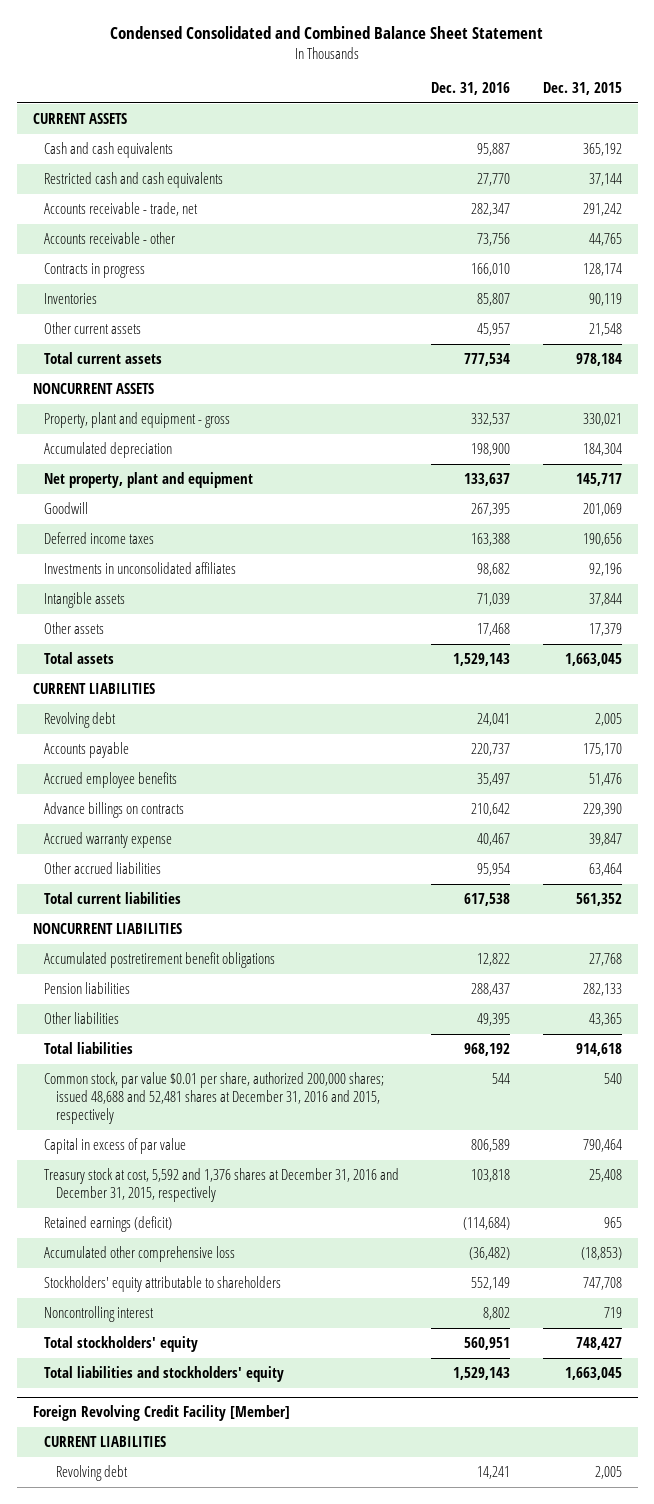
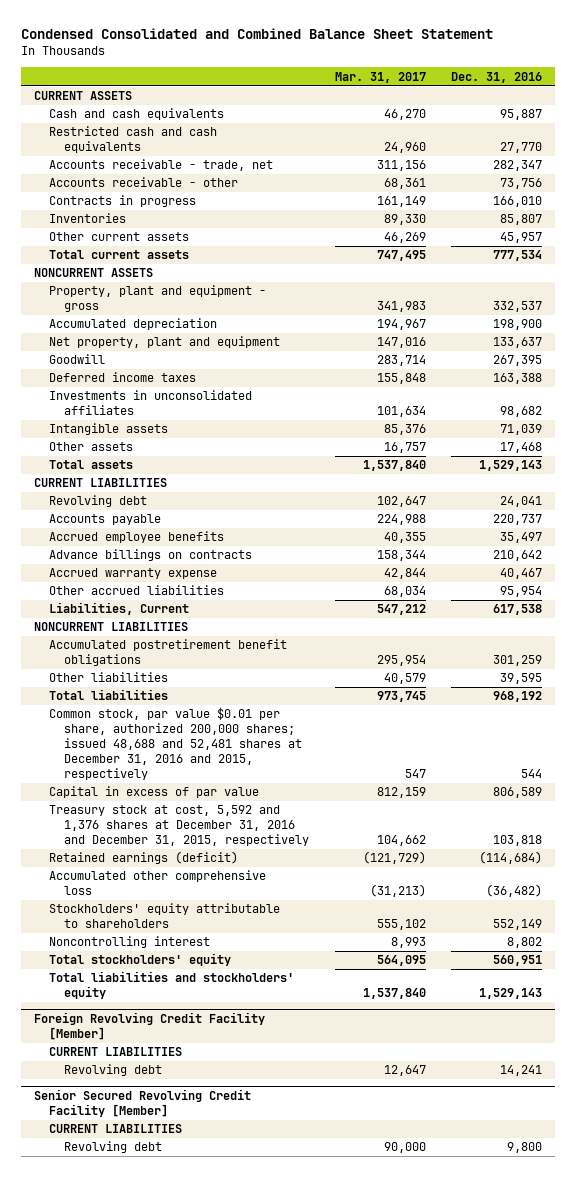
[542,82,622,96] Dec. 31, 2015 -> none
none -> [334,71,426,83] Mar. 31, 2017
[44,891,182,904] Total current liabilities -> [48,602,189,616] Liabilities, Current
[44,981,131,994] Pension liabilities -> none
[477,952,511,966] 12,822 -> [493,655,543,667] 301,259
[477,1012,511,1026] 49,395 -> [500,673,543,685] 39,595
none -> [34,1088,252,1117] Senior Secured Revolving Credit Facility [Member]
none -> [48,1124,182,1134] CURRENT LIABILITIES
none -> [63,1141,162,1154] Revolving debt

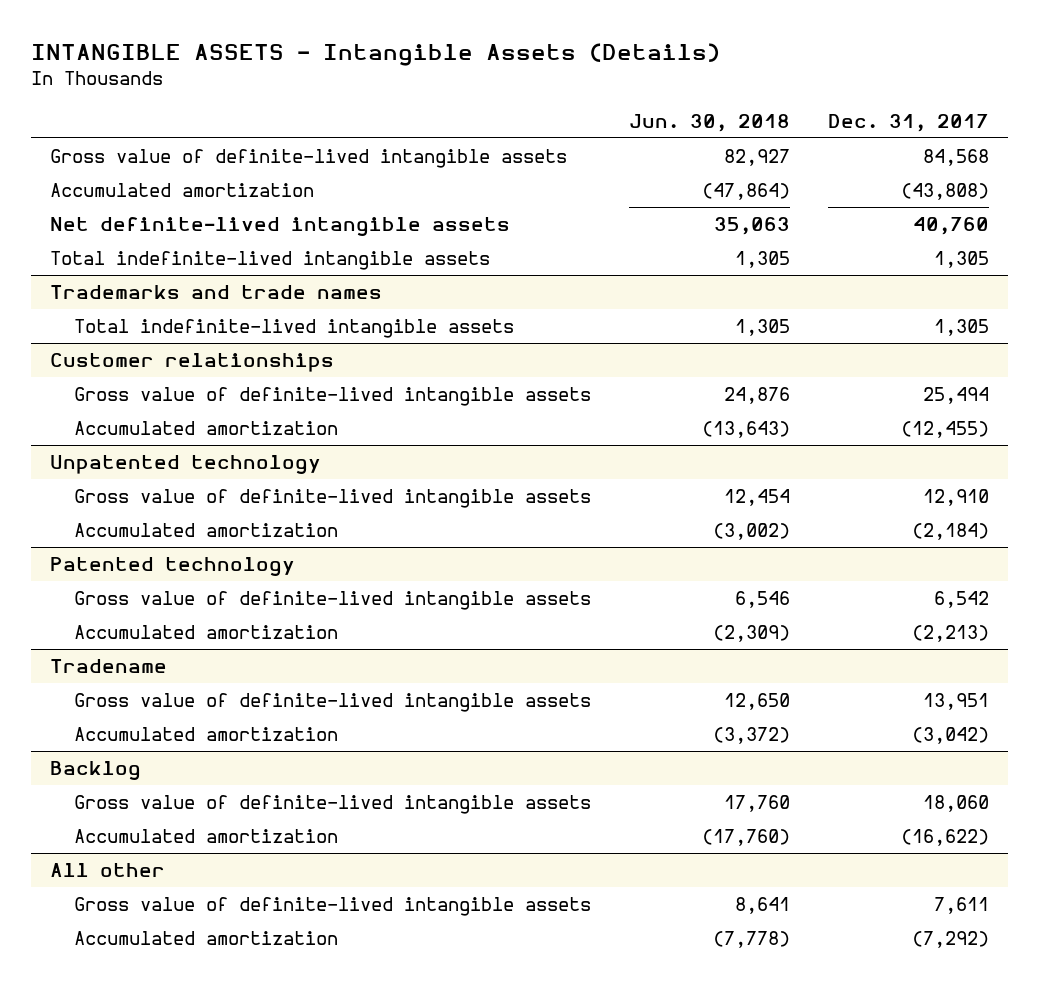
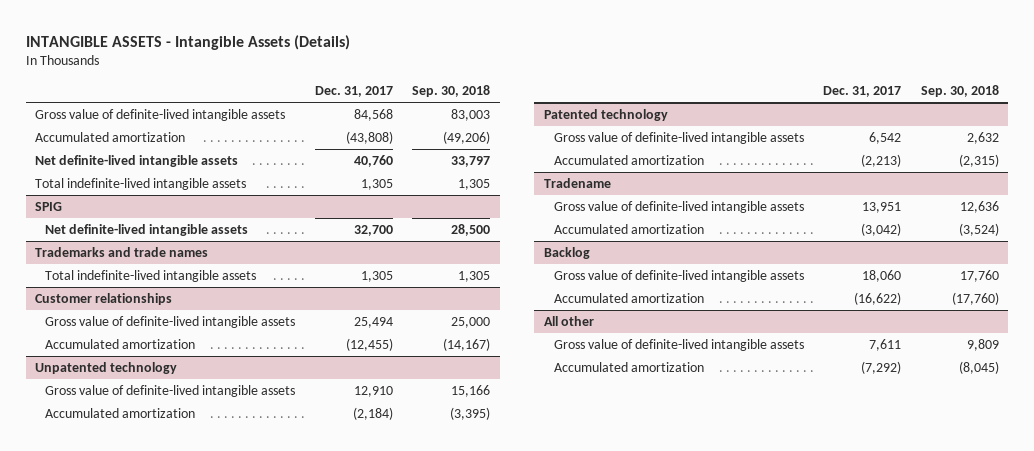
[629,113,791,132] Jun. 30, 2018 -> none
none -> [412,85,491,98] Sep. 30, 2018
none -> [35,201,63,211] SPIG
none -> [45,223,249,236] Net definite-lived intangible assets

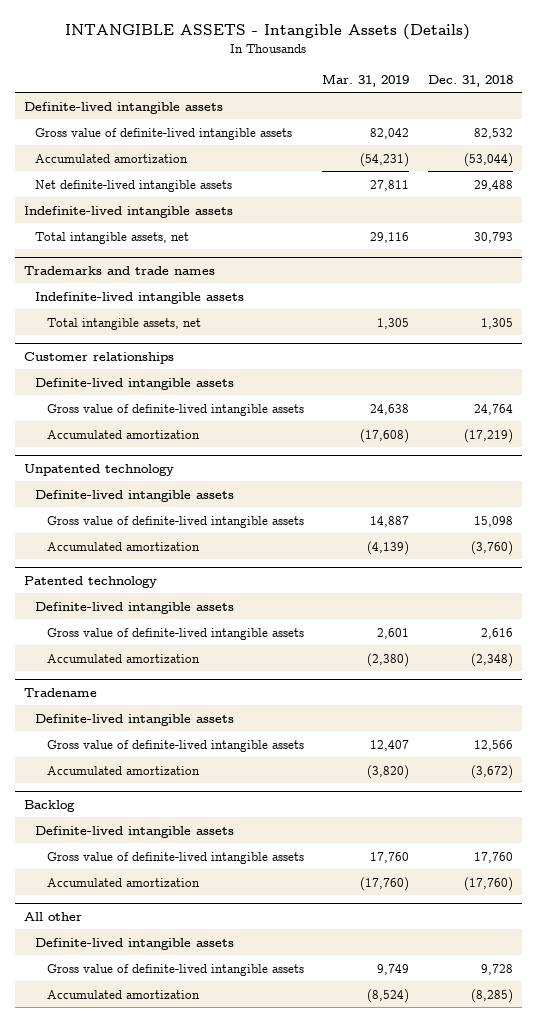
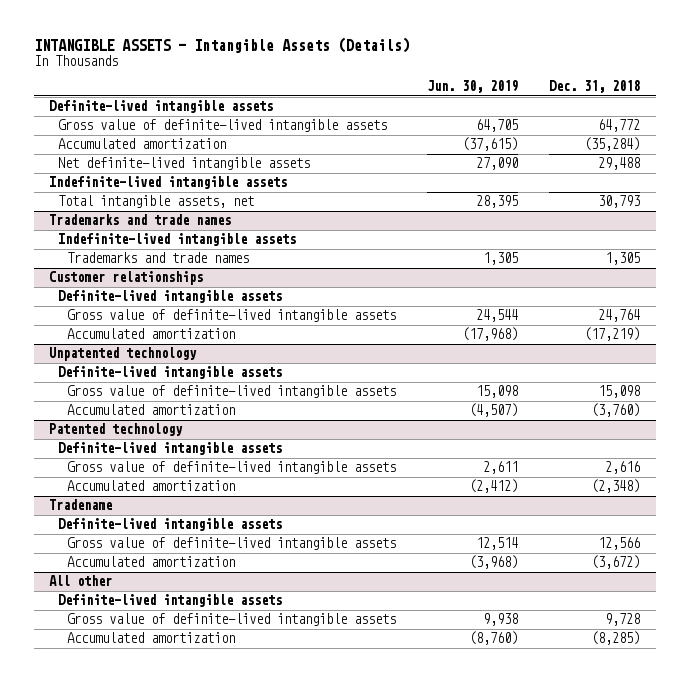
[322,73,410,87] Mar. 31, 2019 -> none
none -> [426,80,518,94] Jun. 30, 2019
[473,127,513,139] 82,532 -> [598,119,641,133] 64,772
[463,152,513,167] (53,044) -> [584,137,641,152] (35,284)
[46,317,201,330] Total intangible assets, net -> [66,252,249,264] Trademarks and trade names
[24,799,76,812] Backlog -> none
[35,825,235,838] Definite-lived intangible assets -> none
[46,851,304,864] Gross value of definite-lived intangible assets -> none
[46,877,200,887] Accumulated amortization -> none

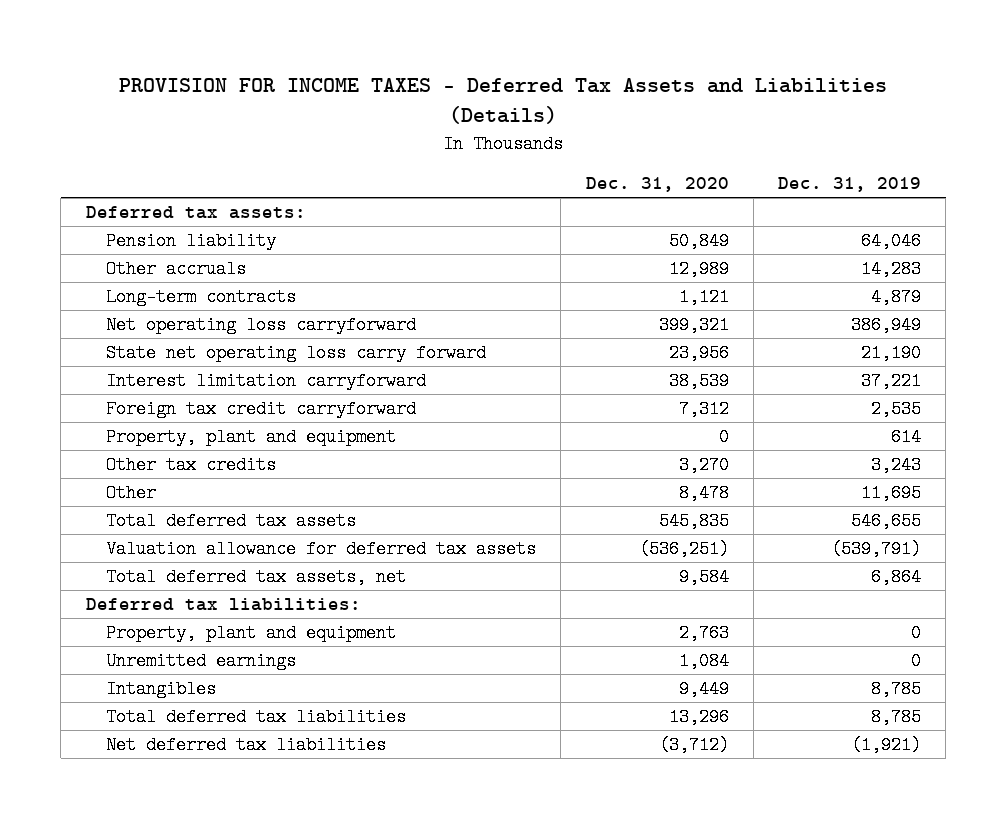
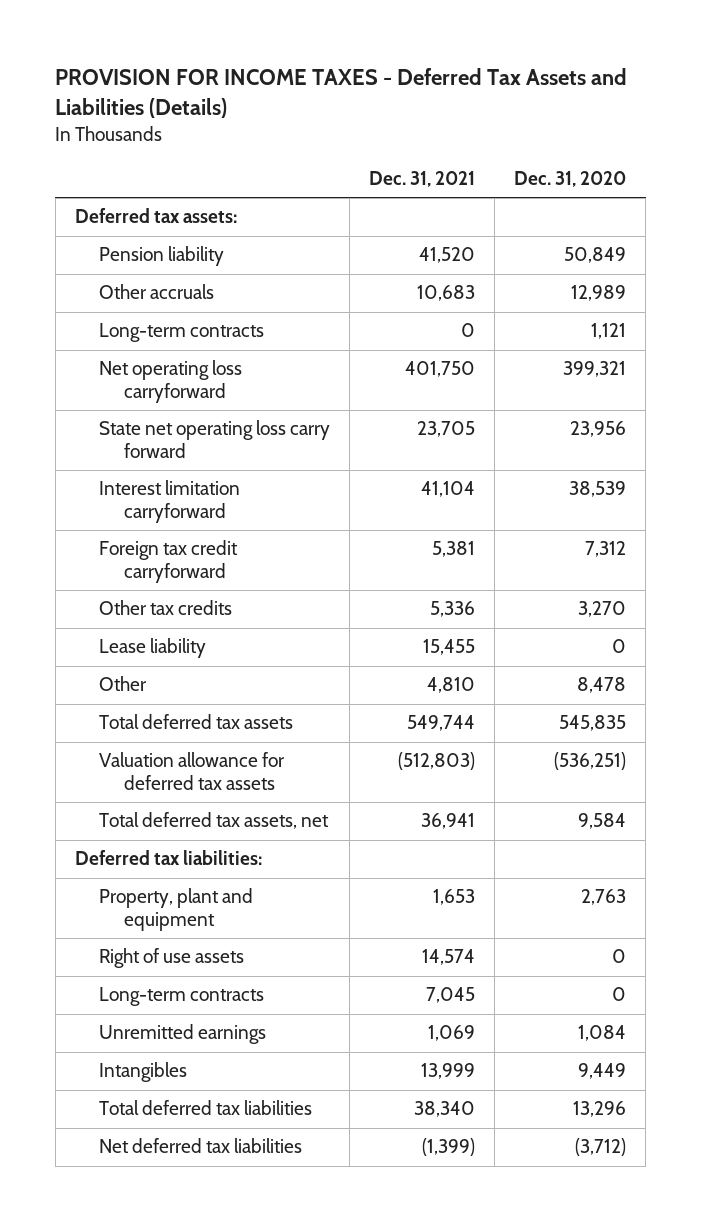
[778,177,922,193] Dec. 31, 2019 -> none
none -> [369,171,476,188] Dec. 31, 2021
[106,428,397,447] Property, plant and equipment -> none
none -> [99,638,207,659] Lease liability
none -> [99,948,245,969] Right of use assets
none -> [99,987,265,1007] Long-term contracts

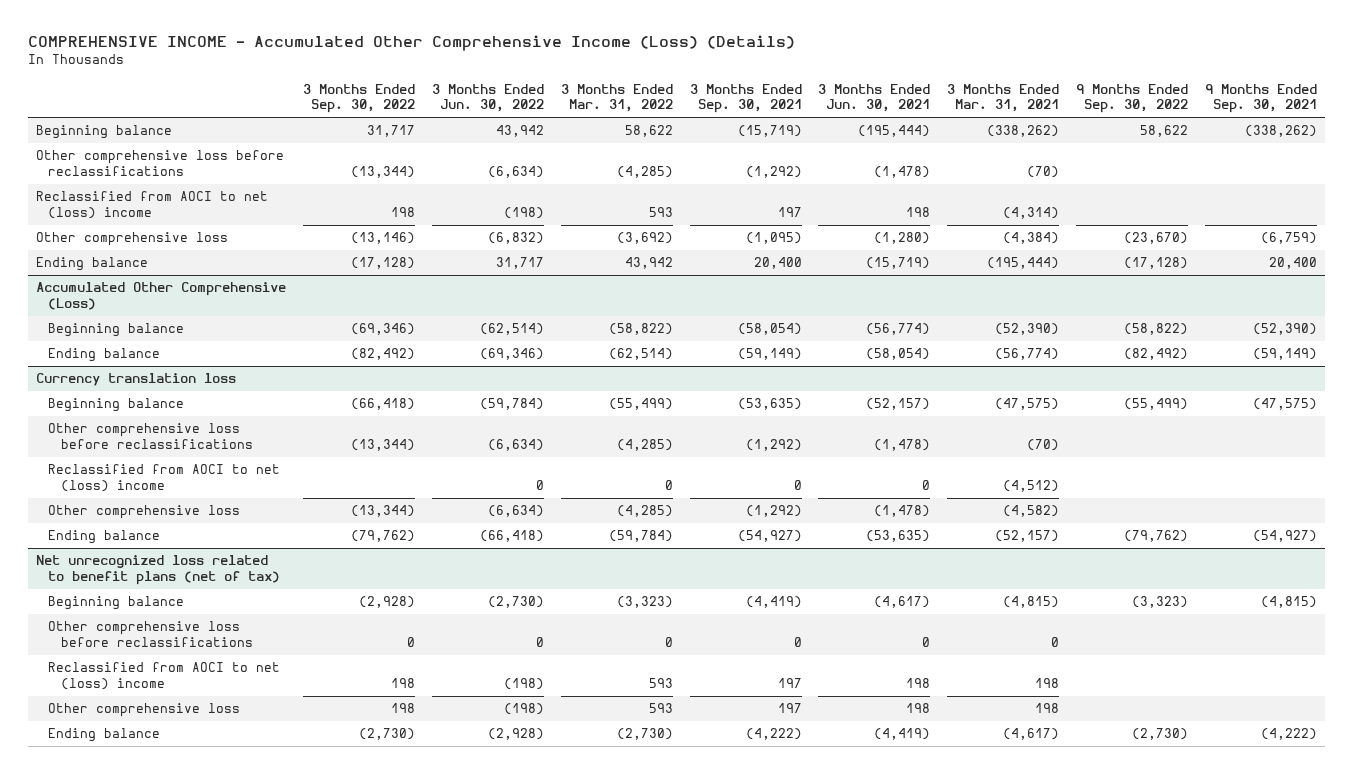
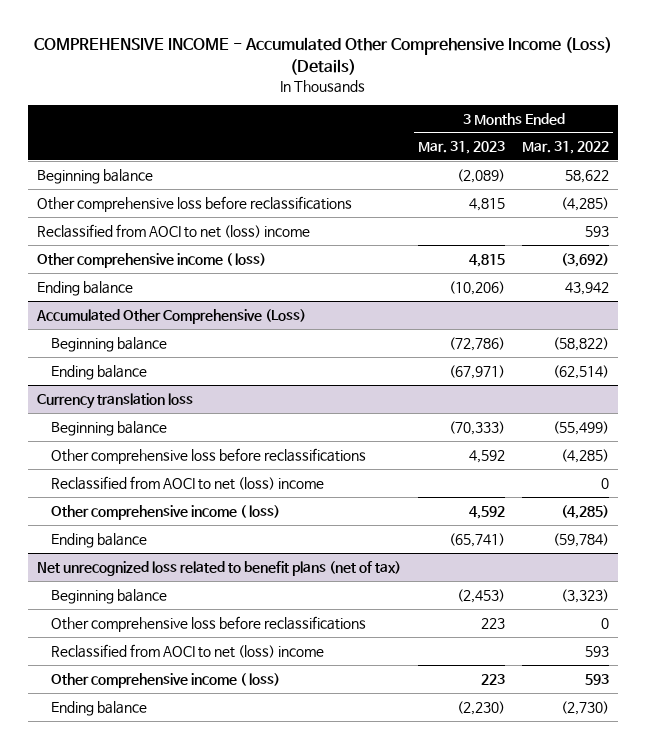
[303,83,416,114] 3 Months Ended Sep. 30, 2022 -> none
[431,83,544,113] 3 Months Ended Jun. 30, 2022 -> none
[689,83,802,114] 3 Months Ended Sep. 30, 2021 -> none
[818,83,931,113] 3 Months Ended Jun. 30, 2021 -> none
[947,83,1060,113] 3 Months Ended Mar. 31, 2021 -> none
[1075,83,1188,114] 9 Months Ended Sep. 30, 2022 -> none
[1204,83,1317,114] 9 Months Ended Sep. 30, 2021 -> none
none -> [418,141,506,155] Mar. 31, 2023
[36,232,229,247] Other comprehensive loss -> [36,252,266,268] Other comprehensive income ( loss)
[48,505,241,520] Other comprehensive loss -> [50,504,280,520] Other comprehensive income ( loss)
[48,703,241,718] Other comprehensive loss -> [50,672,280,688] Other comprehensive income ( loss)

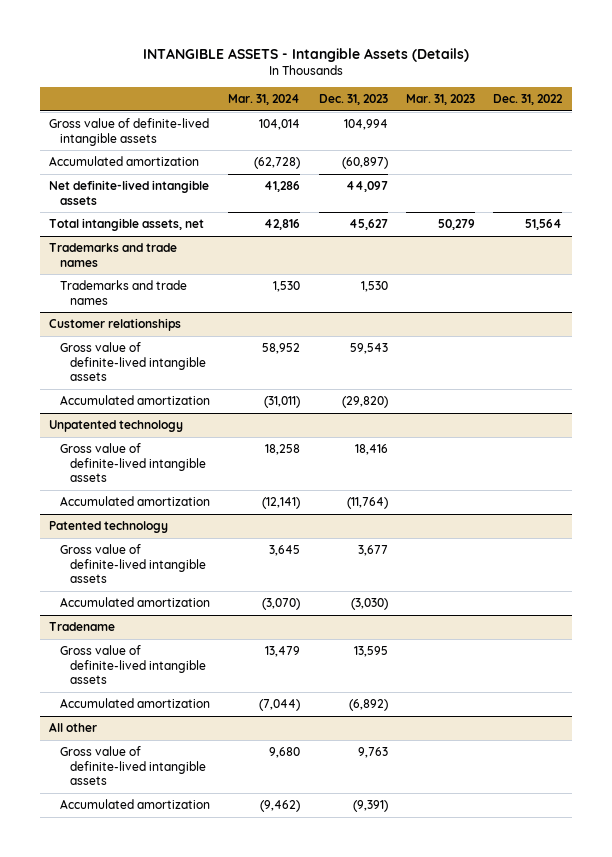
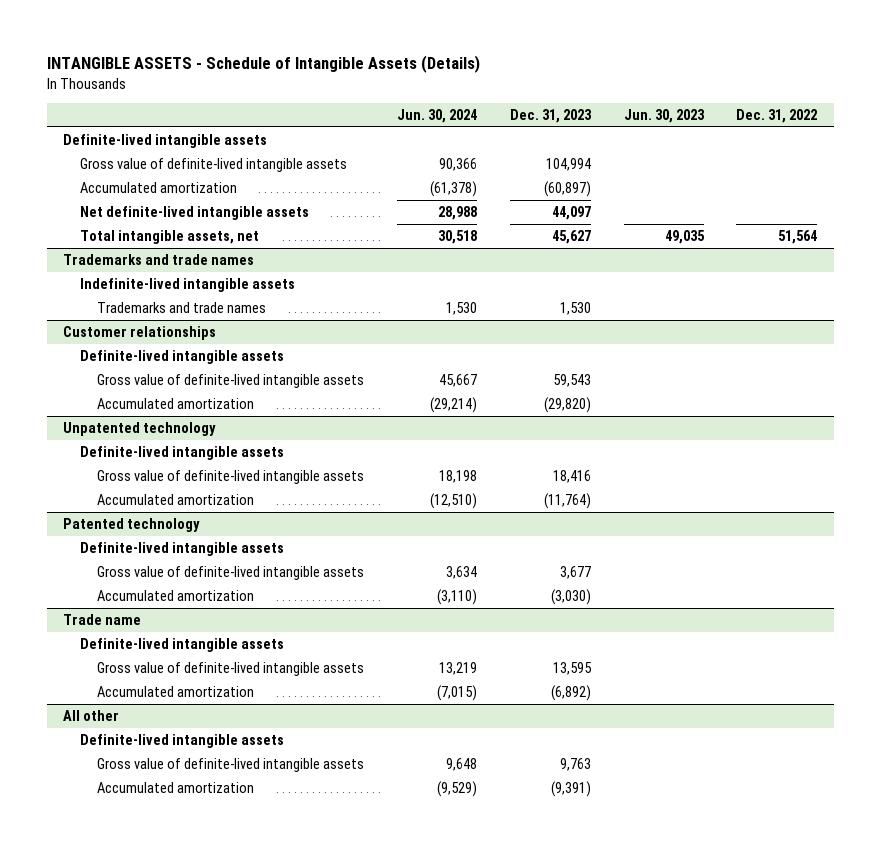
[142,47,469,62] INTANGIBLE ASSETS - Intangible Assets (Details) -> [47,55,481,74] INTANGIBLE ASSETS - Schedule of Intangible Assets (Details)
[228,94,301,106] Mar. 31, 2024 -> none
[406,94,476,106] Mar. 31, 2023 -> none
none -> [397,108,478,123] Jun. 30, 2024
none -> [623,108,705,123] Jun. 30, 2023
none -> [63,134,268,149] Definite-lived intangible assets
none -> [80,278,296,293] Indefinite-lived intangible assets
none -> [80,350,285,365] Definite-lived intangible assets
none -> [80,446,285,461] Definite-lived intangible assets
none -> [80,542,285,557] Definite-lived intangible assets
[49,622,116,632] Tradename -> [63,614,142,626] Trade name
none -> [80,638,285,653] Definite-lived intangible assets
none -> [80,734,285,749] Definite-lived intangible assets

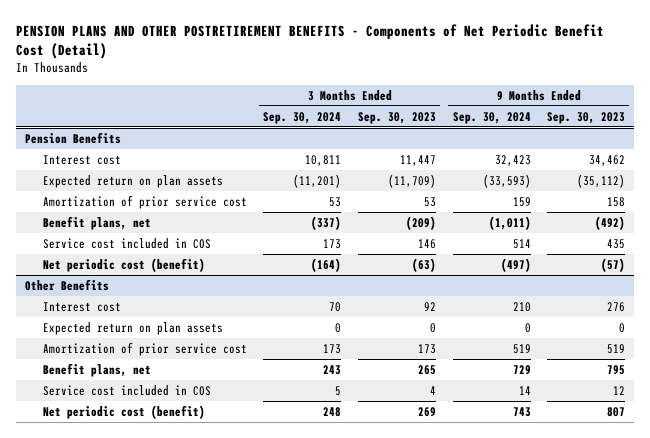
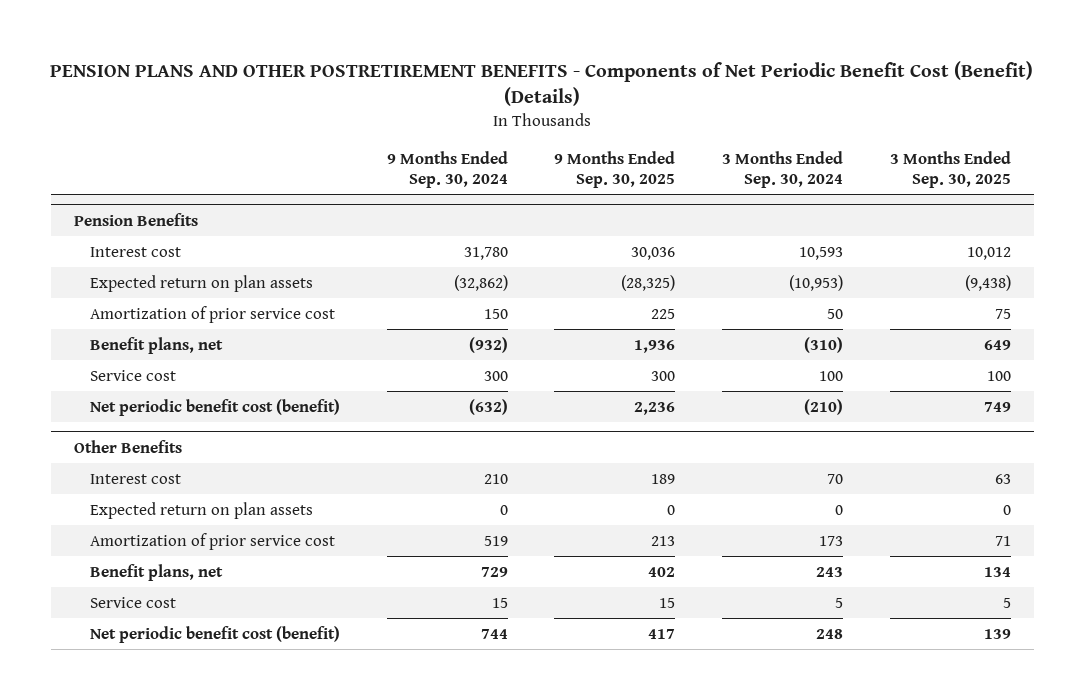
[16,23,605,60] PENSION PLANS AND OTHER POSTRETIREMENT BENEFITS - Components of Net Periodic Benefit Cost (Detail) -> [50,60,1034,107] PENSION PLANS AND OTHER POSTRETIREMENT BENEFITS - Components of Net Periodic Benefit Cost (Benefit) (Details)
[358,111,437,124] Sep. 30, 2023 -> none
[547,111,626,124] Sep. 30, 2023 -> none
none -> [554,151,676,189] 9 Months Ended Sep. 30, 2025
none -> [889,151,1011,189] 3 Months Ended Sep. 30, 2025
[305,154,342,166] 10,811 -> [798,246,843,260] 10,593
[494,154,531,166] 32,423 -> [463,246,508,260] 31,780
[293,173,342,188] (11,201) -> [788,274,843,291] (10,953)
[482,173,531,188] (33,593) -> [453,274,508,291] (32,862)
[329,196,342,207] 53 -> [826,308,843,319] 50
[512,196,531,207] 159 -> [483,308,508,319] 150
[311,215,342,230] (337) -> [803,336,843,353] (310)
[488,215,531,230] (1,011) -> [468,336,508,353] (932)
[42,237,211,249] Service cost included in COS -> [89,369,176,381] Service cost
[323,238,342,249] 173 -> [818,370,843,381] 100
[512,238,531,249] 514 -> [483,370,508,381] 300
[42,257,205,272] Net periodic cost (benefit) -> [89,398,340,416] Net periodic benefit cost (benefit)
[311,257,342,272] (164) -> [803,398,843,415] (210)
[500,257,531,272] (497) -> [468,398,508,415] (632)
[42,384,211,396] Service cost included in COS -> [89,596,176,608] Service cost
[518,385,531,395] 14 -> [491,597,508,608] 15
[42,404,205,419] Net periodic cost (benefit) -> [89,625,340,643] Net periodic benefit cost (benefit)
[512,406,531,417] 743 -> [480,628,508,639] 744

